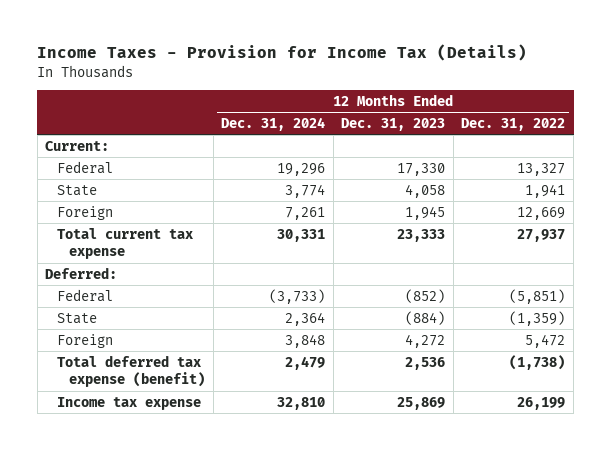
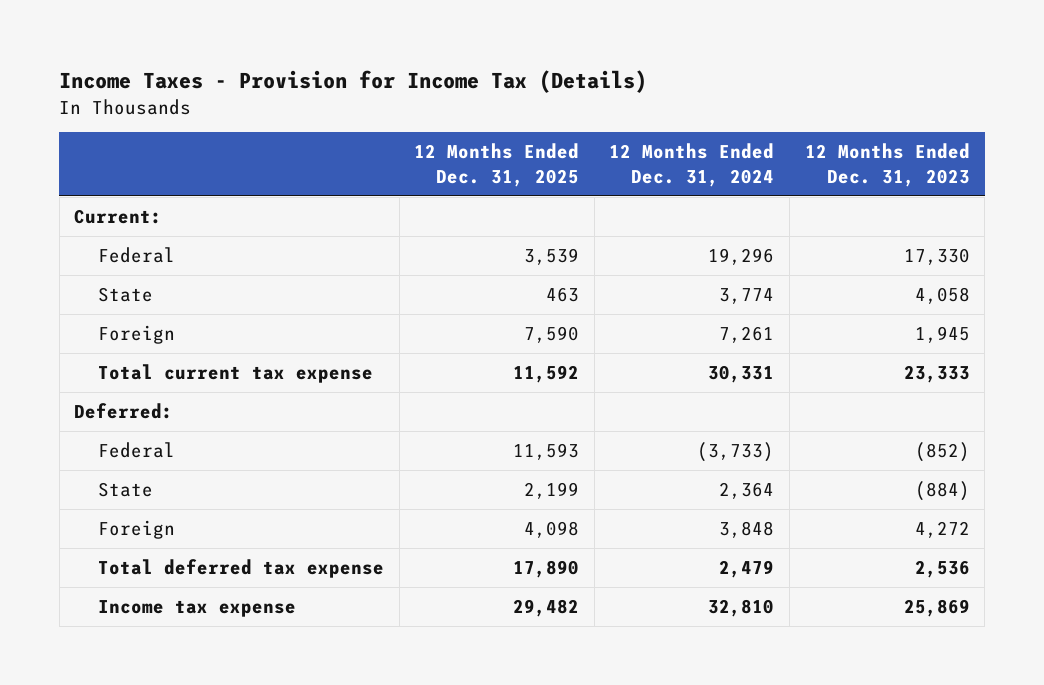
[461,118,566,132] Dec. 31, 2022 -> none
none -> [414,143,580,187] 12 Months Ended Dec. 31, 2025
[57,354,205,388] Total deferred tax expense (benefit) -> [98,559,385,579] Total deferred tax expense

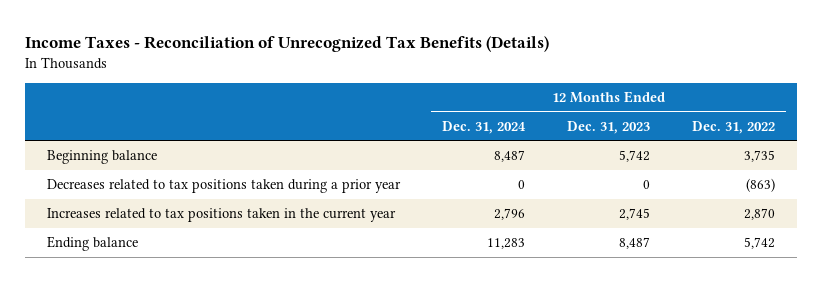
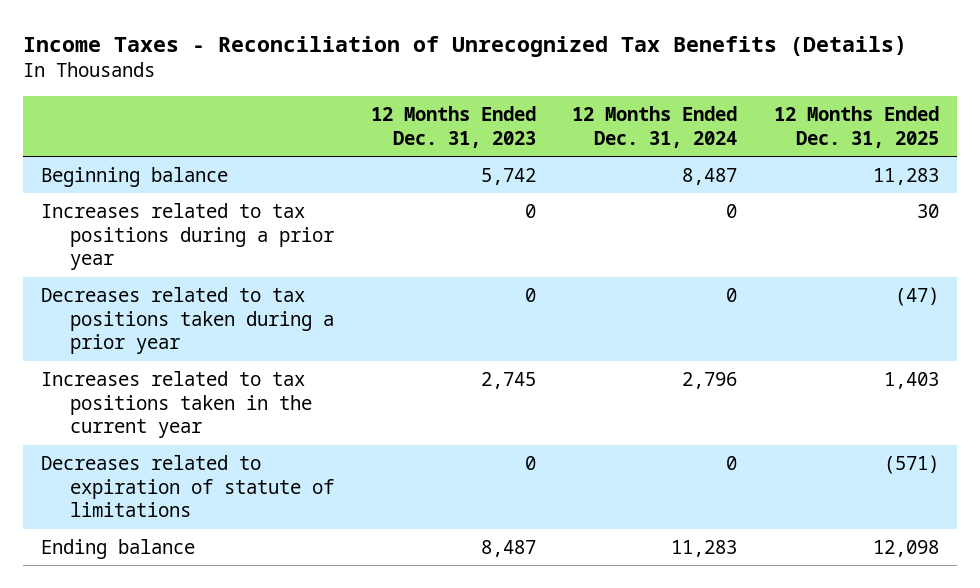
[692,120,776,134] Dec. 31, 2022 -> none
none -> [774,106,940,148] 12 Months Ended Dec. 31, 2025
none -> [41,202,335,271] Increases related to tax positions during a prior year
none -> [41,454,335,518] Decreases related to expiration of statute of limitations

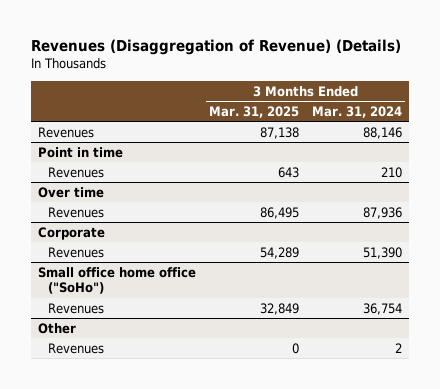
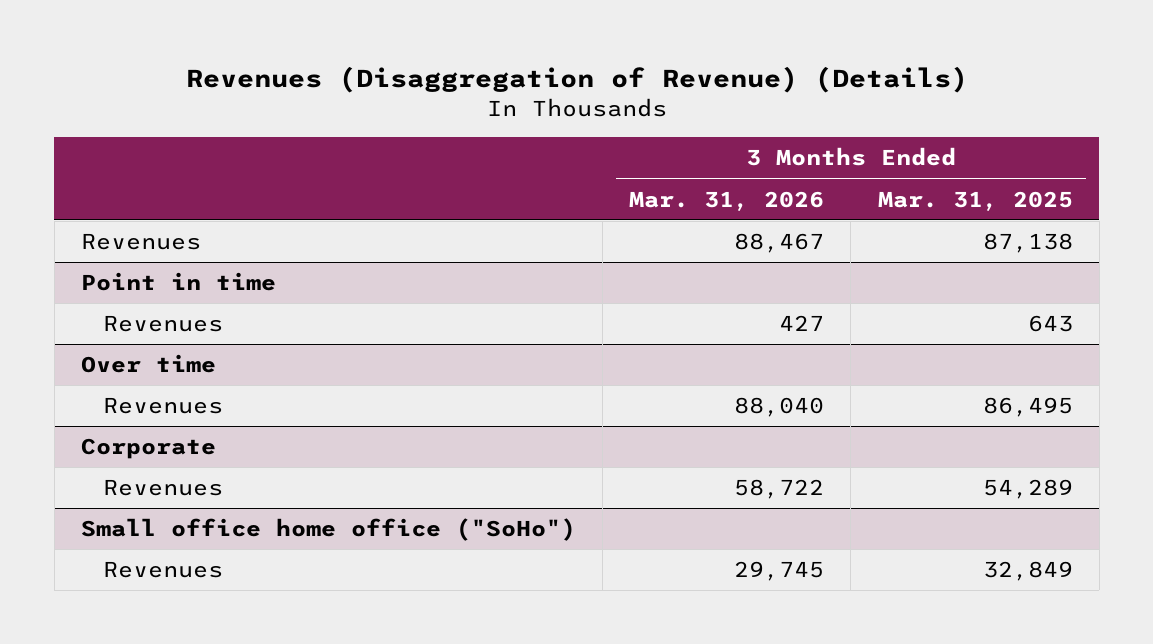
[312,105,403,118] Mar. 31, 2024 -> none
none -> [629,190,825,211] Mar. 31, 2026
[37,322,76,334] Other -> none
[47,342,104,354] Revenues -> none

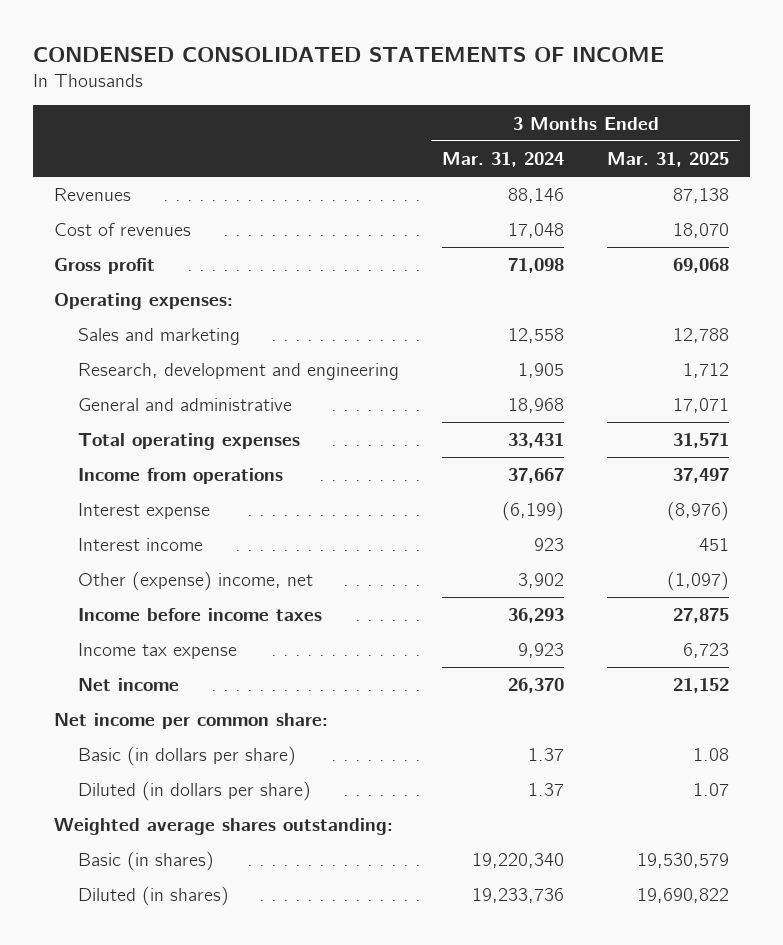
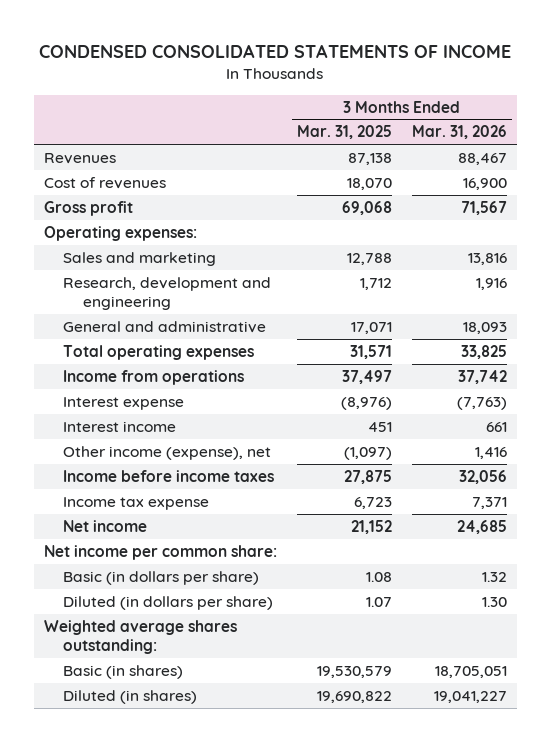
[442,151,565,167] Mar. 31, 2024 -> none
none -> [411,125,507,140] Mar. 31, 2026
[78,571,314,592] Other (expense) income, net -> [63,445,272,460] Other income (expense), net

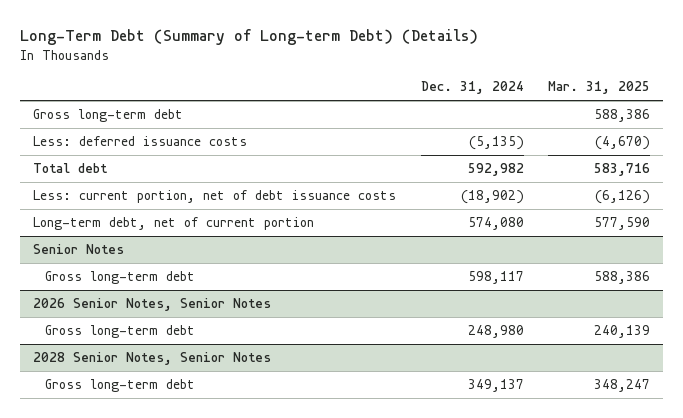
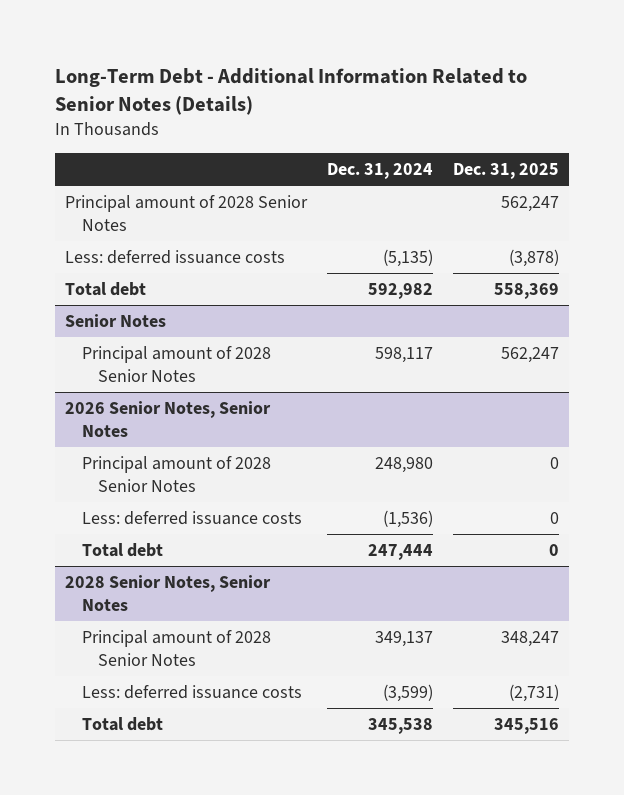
[20,29,479,46] Long-Term Debt (Summary of Long-term Debt) (Details) -> [55,68,528,115] Long-Term Debt - Additional Information Related to Senior Notes (Details)
[548,81,651,95] Mar. 31, 2025 -> none
none -> [453,162,560,179] Dec. 31, 2025
[32,109,183,123] Gross long-term debt -> [65,195,309,232] Principal amount of 2028 Senior Notes
[32,190,396,204] Less: current portion, net of debt issuance costs -> none
[32,217,314,231] Long-term debt, net of current portion -> none
[45,271,196,285] Gross long-term debt -> [81,346,271,383] Principal amount of 2028 Senior Notes
[45,325,196,339] Gross long-term debt -> [81,456,271,493] Principal amount of 2028 Senior Notes
none -> [81,511,302,526] Less: deferred issuance costs
none -> [81,543,163,558] Total debt
[45,379,196,393] Gross long-term debt -> [81,630,271,667] Principal amount of 2028 Senior Notes
none -> [81,685,302,700] Less: deferred issuance costs
none -> [81,717,163,732] Total debt

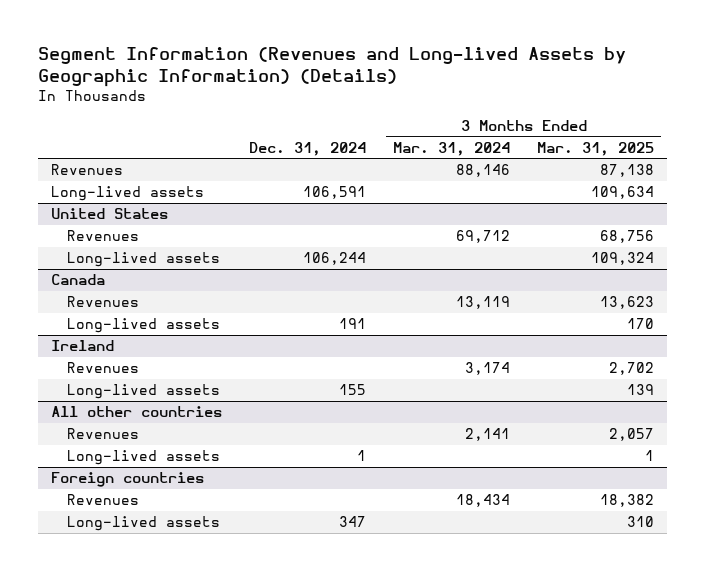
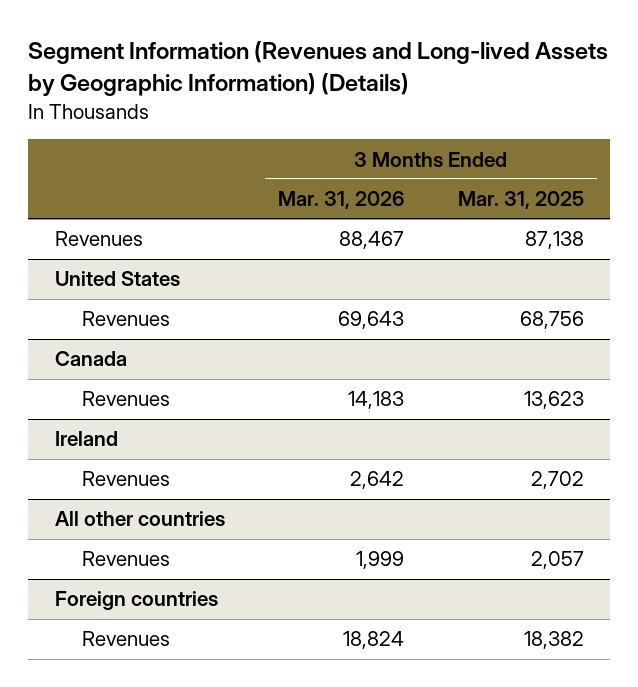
[249,142,367,157] Dec. 31, 2024 -> none
[393,142,511,157] Mar. 31, 2024 -> none
none -> [278,191,405,210] Mar. 31, 2026
[51,186,205,202] Long-lived assets -> none
[67,252,221,268] Long-lived assets -> none
[67,318,221,334] Long-lived assets -> none
[67,384,221,400] Long-lived assets -> none
[67,450,221,466] Long-lived assets -> none
[67,516,221,532] Long-lived assets -> none

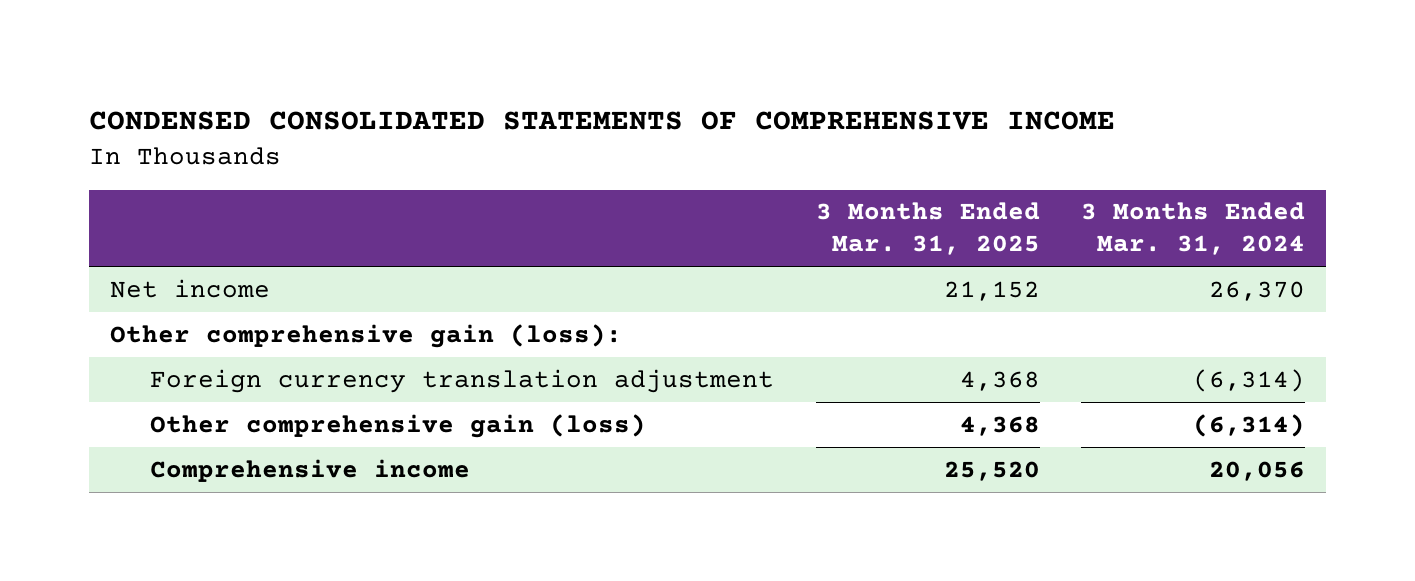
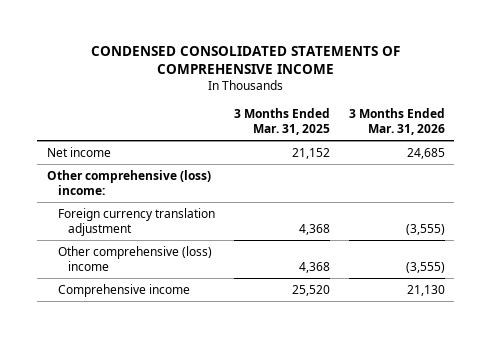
[1081,202,1306,256] 3 Months Ended Mar. 31, 2024 -> none
none -> [348,108,445,135] 3 Months Ended Mar. 31, 2026
[109,323,622,348] Other comprehensive gain (loss): -> [46,169,211,195] Other comprehensive (loss) income:
[150,413,647,438] Other comprehensive gain (loss) -> [57,245,212,271] Other comprehensive (loss) income

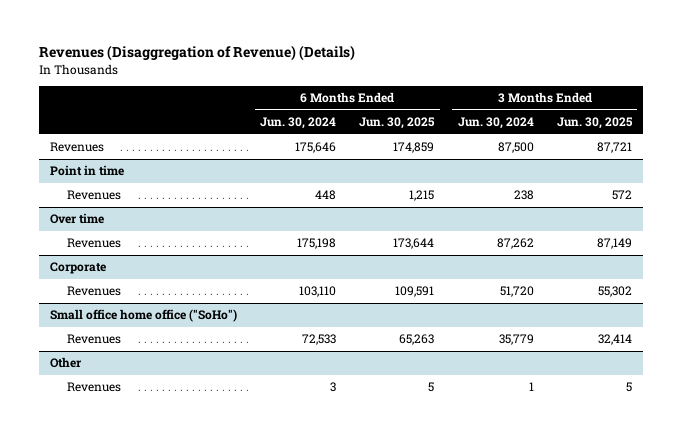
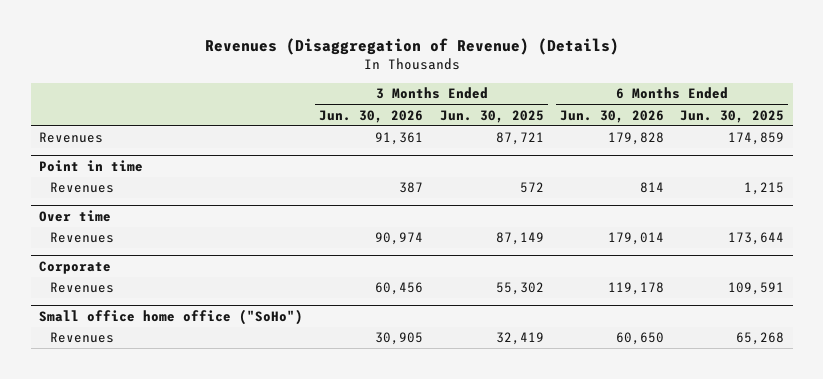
[260,117,337,130] Jun. 30, 2024 -> none
[457,117,534,130] Jun. 30, 2024 -> none
none -> [319,109,424,123] Jun. 30, 2026
none -> [560,109,665,123] Jun. 30, 2026
[50,357,83,369] Other -> none
[67,382,122,393] Revenues -> none
[399,334,435,346] 65,263 -> [736,332,785,346] 65,268
[597,334,632,346] 32,414 -> [495,332,544,346] 32,419

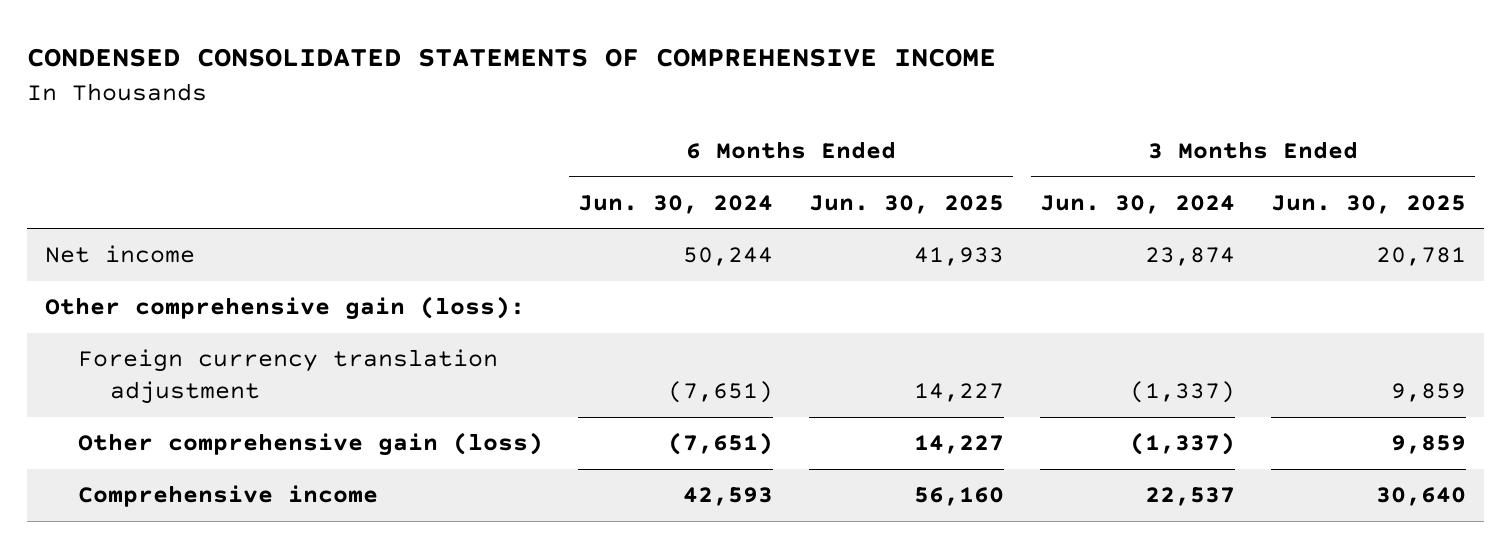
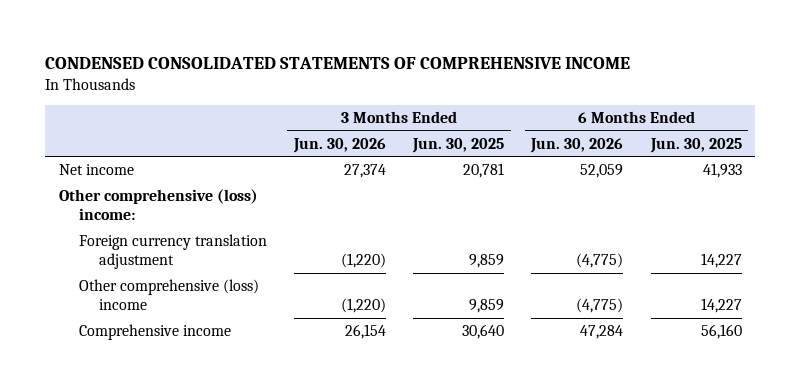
[578,194,774,214] Jun. 30, 2024 -> none
[1040,194,1236,214] Jun. 30, 2024 -> none
none -> [292,137,386,153] Jun. 30, 2026
none -> [530,137,624,153] Jun. 30, 2026
[44,296,525,321] Other comprehensive gain (loss): -> [58,189,258,221] Other comprehensive (loss) income:
[77,432,543,457] Other comprehensive gain (loss) -> [78,279,259,311] Other comprehensive (loss) income

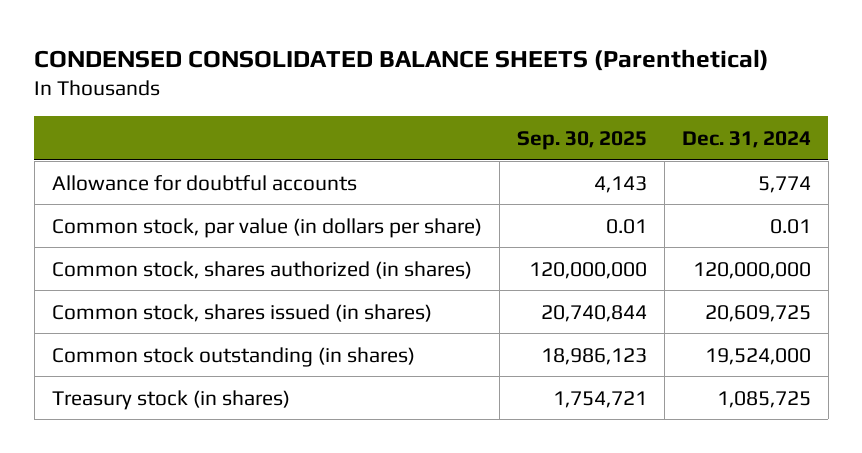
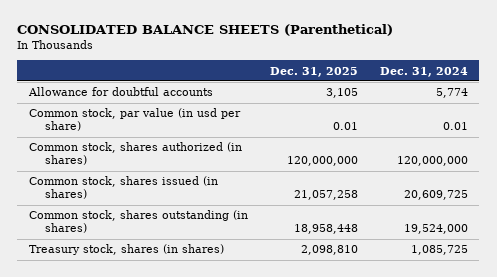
[34,48,770,71] CONDENSED CONSOLIDATED BALANCE SHEETS (Parenthetical) -> [17,24,394,37] CONSOLIDATED BALANCE SHEETS (Parenthetical)
[516,130,647,150] Sep. 30, 2025 -> none
none -> [269,66,358,77] Dec. 31, 2025
[51,217,482,238] Common stock, par value (in dollars per share) -> [28,108,241,132] Common stock, par value (in usd per share)
[51,346,415,367] Common stock outstanding (in shares) -> [28,210,248,234] Common stock, shares outstanding (in shares)
[51,389,290,410] Treasury stock (in shares) -> [28,244,224,256] Treasury stock, shares (in shares)

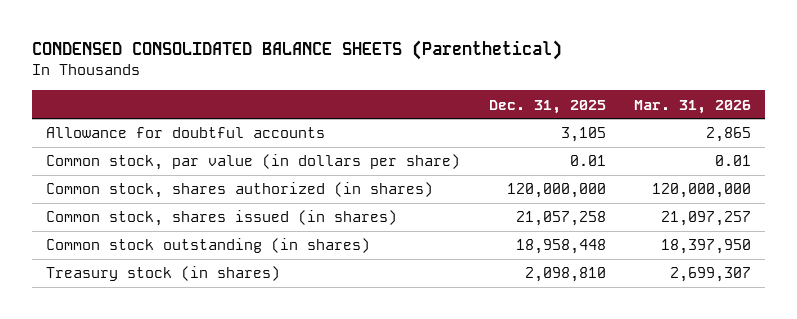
[17,24,394,37] CONSOLIDATED BALANCE SHEETS (Parenthetical) -> [31,40,562,61] CONDENSED CONSOLIDATED BALANCE SHEETS (Parenthetical)
[380,66,469,77] Dec. 31, 2024 -> none
none -> [633,99,751,114] Mar. 31, 2026
[28,108,241,132] Common stock, par value (in usd per share) -> [46,154,461,171] Common stock, par value (in dollars per share)
[28,210,248,234] Common stock, shares outstanding (in shares) -> [46,238,371,254] Common stock outstanding (in shares)
[28,244,224,256] Treasury stock, shares (in shares) -> [46,266,281,282] Treasury stock (in shares)

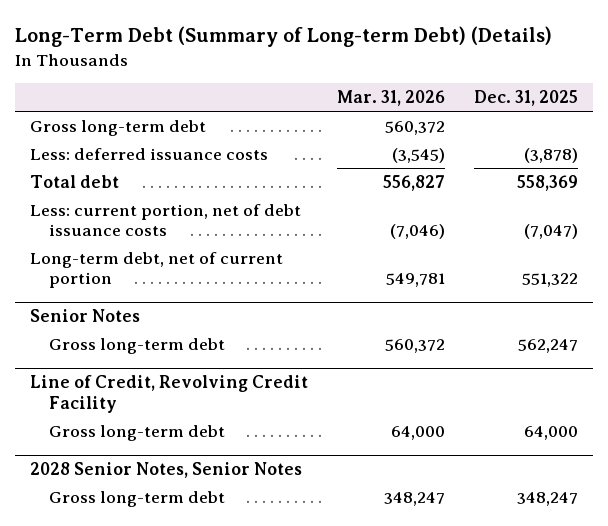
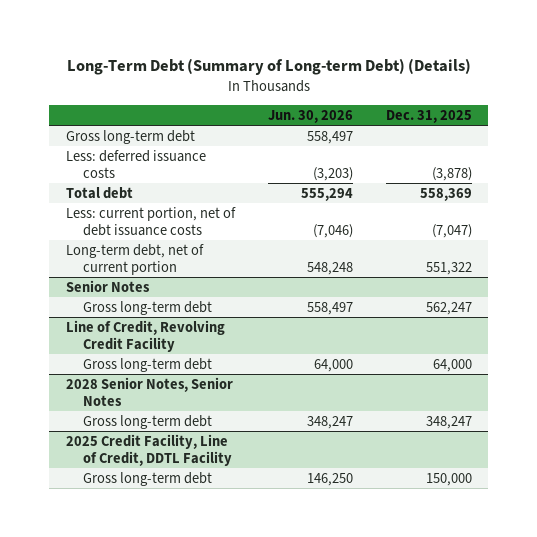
[337,89,446,106] Mar. 31, 2026 -> none
none -> [267,109,353,123] Jun. 30, 2026
none -> [65,433,232,466] 2025 Credit Facility, Line of Credit, DDTL Facility
none -> [82,471,212,486] Gross long-term debt

